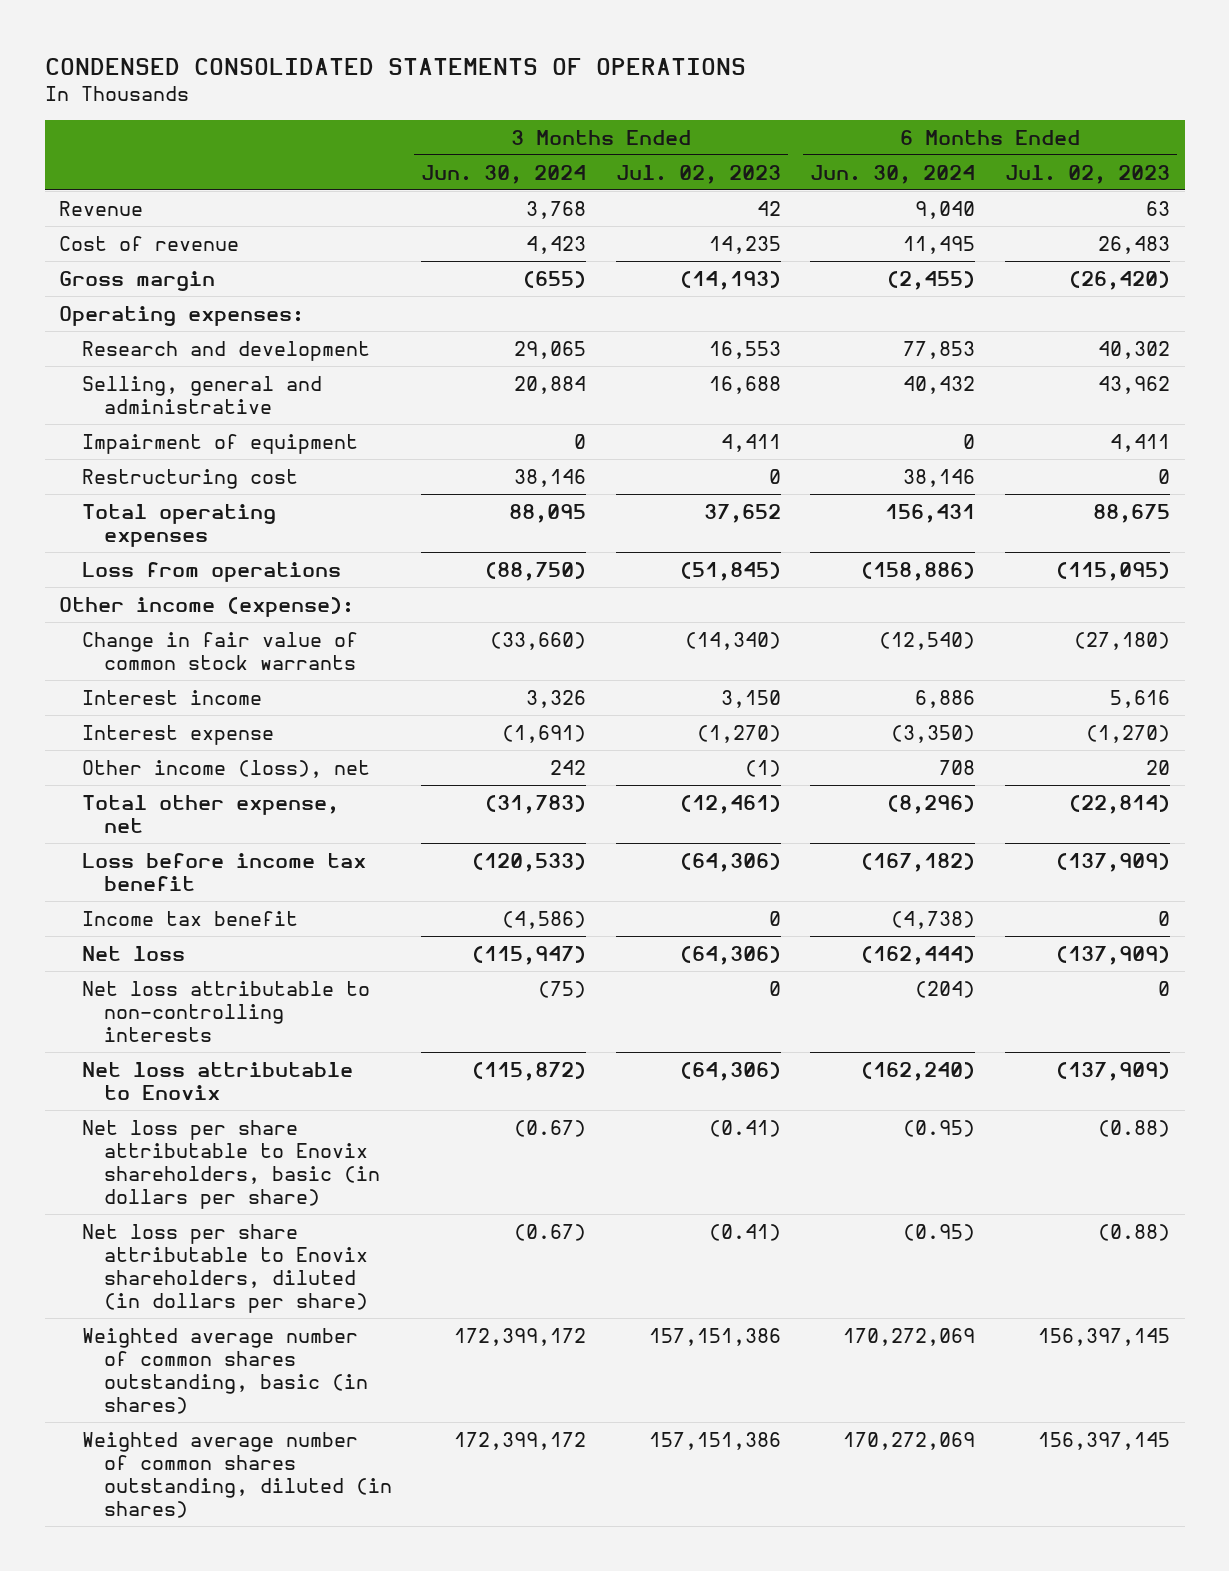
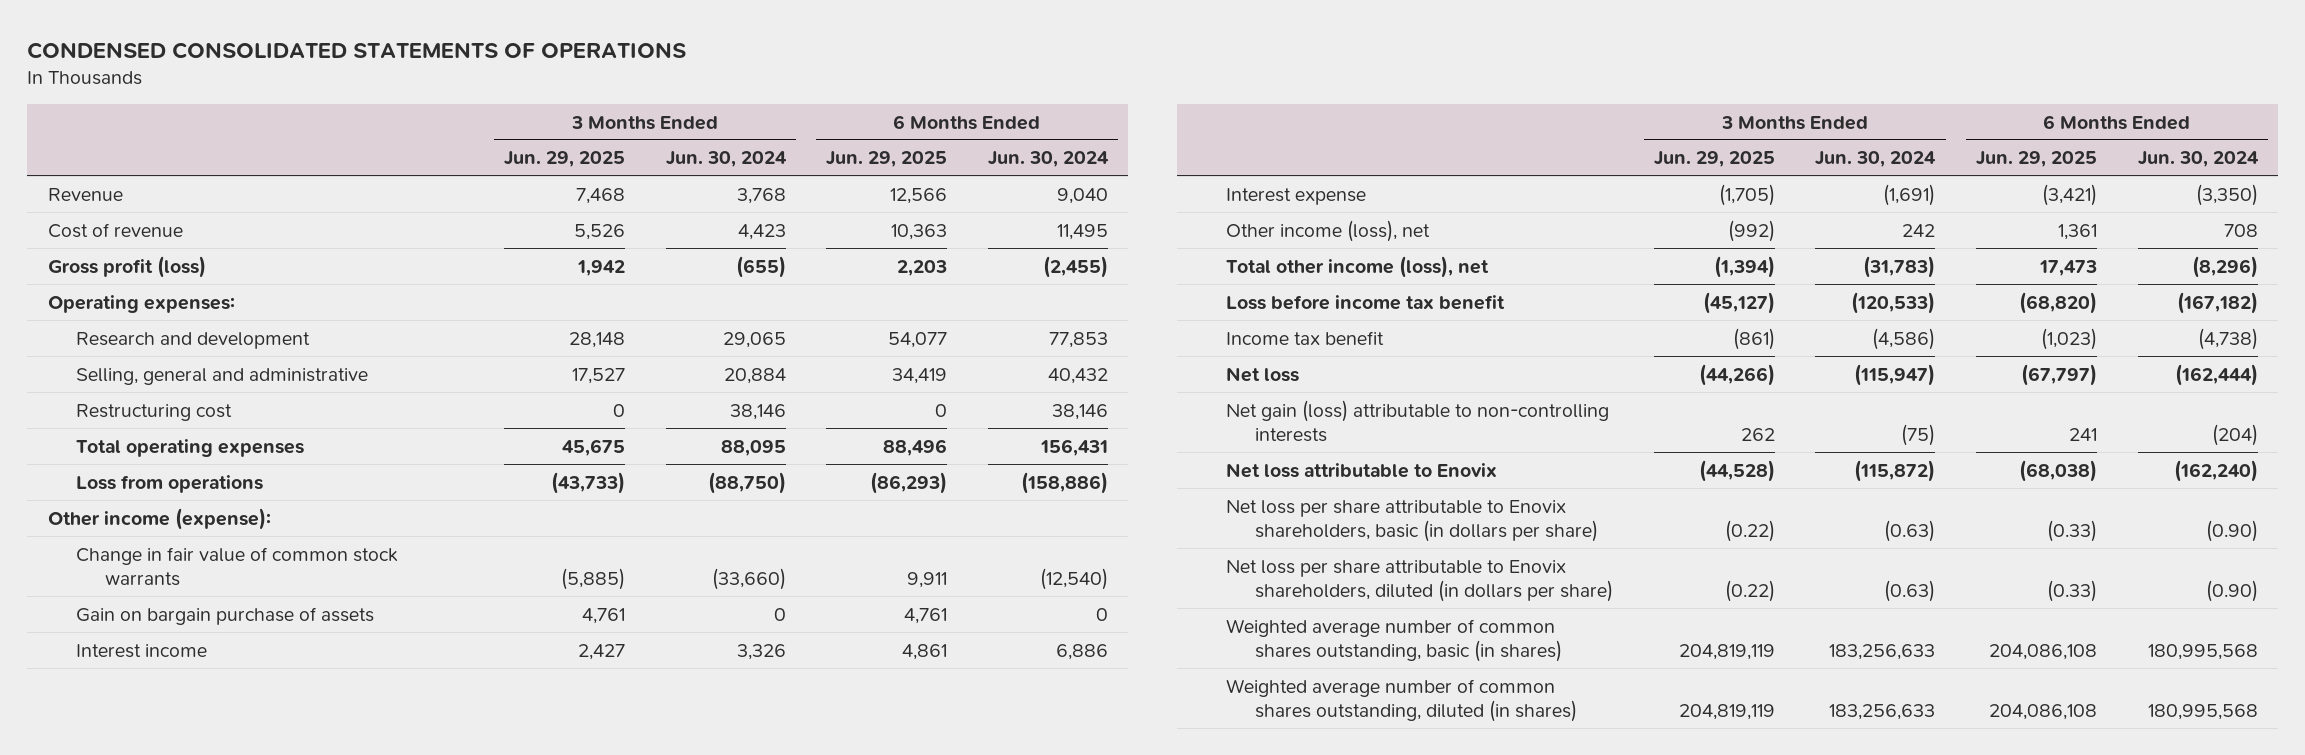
[615,164,781,184] Jul. 02, 2023 -> none
[1004,164,1170,184] Jul. 02, 2023 -> none
none -> [503,151,625,168] Jun. 29, 2025
none -> [826,151,948,168] Jun. 29, 2025
[59,270,216,291] Gross margin -> [47,255,206,278] Gross profit (loss)
[81,433,358,454] Impairment of equipment -> none
none -> [76,606,375,625] Gain on bargain purchase of assets
[81,794,339,833] Total other expense, net -> [1226,255,1490,278] Total other income (loss), net
[81,980,370,1042] Net loss attributable to non-controlling interests -> [1226,399,1610,442] Net gain (loss) attributable to non-controlling interests
[514,1119,587,1137] (0.67) -> [1884,519,1936,542] (0.63)
[903,1119,976,1137] (0.95) -> [2205,519,2258,542] (0.90)
[514,1223,587,1241] (0.67) -> [1884,579,1936,602] (0.63)
[903,1223,976,1241] (0.95) -> [2205,579,2258,602] (0.90)
[454,1327,587,1346] 172,399,172 -> [1829,643,1936,660] 183,256,633
[843,1327,976,1346] 170,272,069 -> [2147,643,2258,660] 180,995,568
[454,1431,587,1450] 172,399,172 -> [1829,703,1936,720] 183,256,633
[843,1431,976,1450] 170,272,069 -> [2147,703,2258,720] 180,995,568

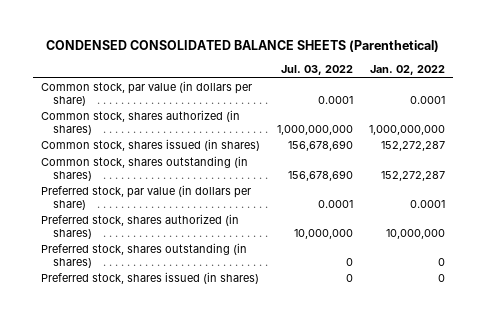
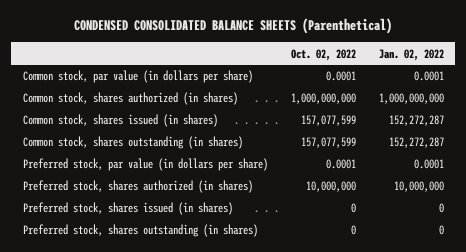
[280,65,353,76] Jul. 03, 2022 -> none
none -> [290,48,356,61] Oct. 02, 2022
[41,243,248,269] Preferred stock, shares outstanding (in shares) -> [22,224,258,238] Preferred stock, shares outstanding (in shares)

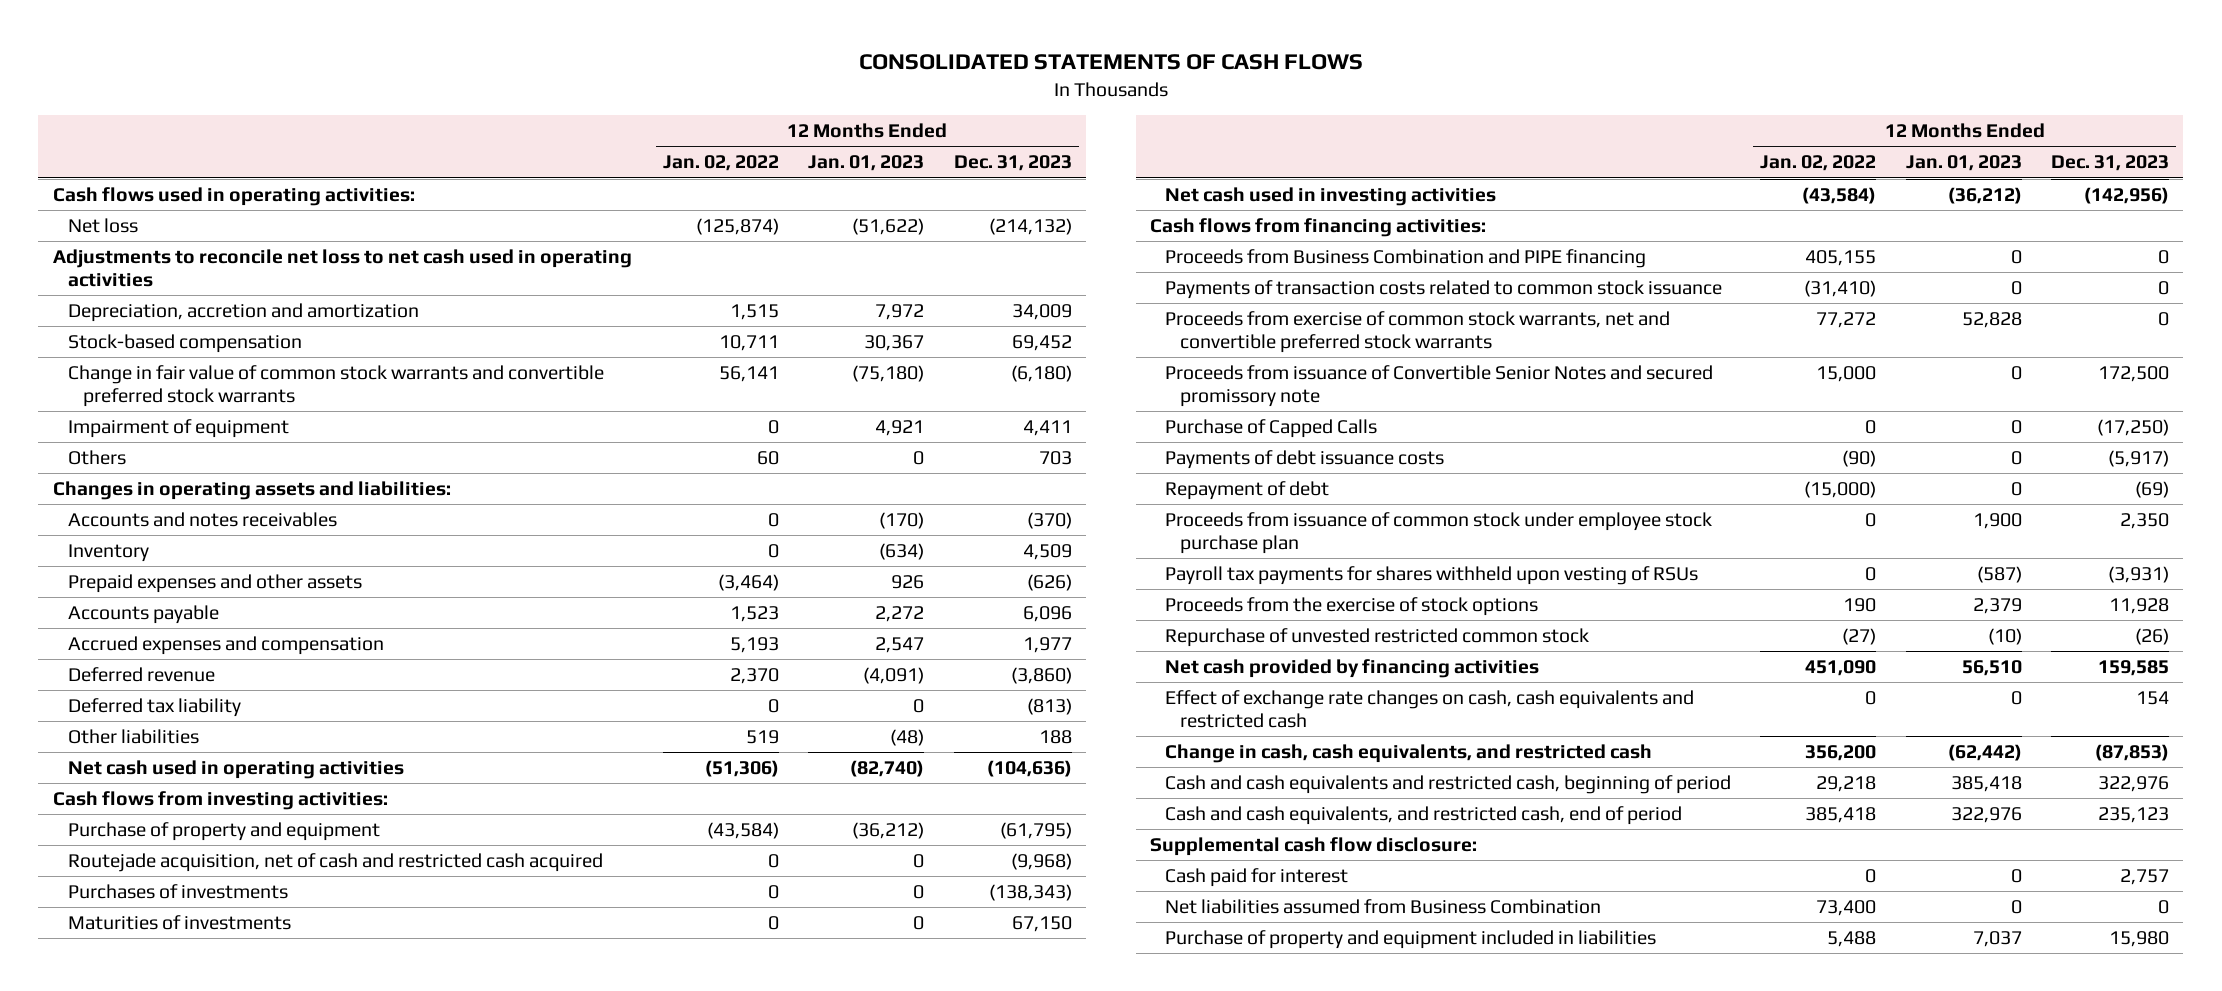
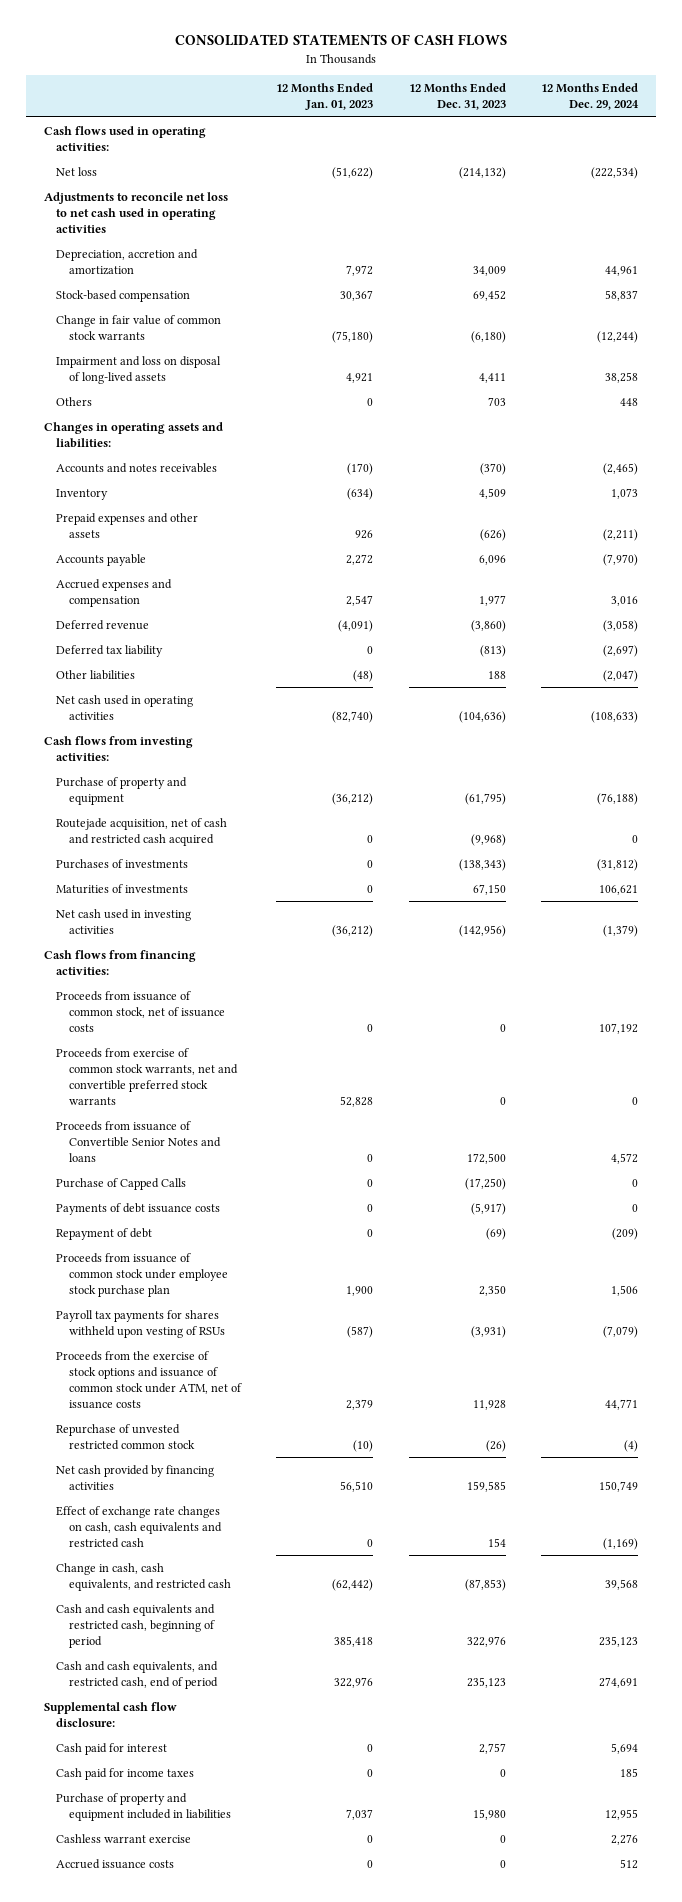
[663,155,780,172] Jan. 02, 2022 -> none
none -> [541,83,640,111] 12 Months Ended Dec. 29, 2024
[68,364,605,408] Change in fair value of common stock warrants and convertible preferred stock warrants -> [56,314,222,340] Change in fair value of common stock warrants
[68,418,290,438] Impairment of equipment -> [56,355,222,384] Impairment and loss on disposal of long-lived assets
[1165,248,1647,268] Proceeds from Business Combination and PIPE financing -> none
[1165,279,1723,299] Payments of transaction costs related to common stock issuance -> none
none -> [56,990,225,1032] Proceeds from issuance of common stock, net of issuance costs
[1165,364,1714,408] Proceeds from issuance of Convertible Senior Notes and secured promissory note -> [56,1120,221,1162] Proceeds from issuance of Convertible Senior Notes and loans
[1165,596,1539,616] Proceeds from the exercise of stock options -> [56,1350,242,1409] Proceeds from the exercise of stock options and issuance of common stock under ATM, net of issuance costs
[1165,898,1602,914] Net liabilities assumed from Business Combination -> none
none -> [56,1767,195,1780] Cash paid for income taxes
none -> [56,1833,192,1843] Cashless warrant exercise
none -> [56,1858,175,1869] Accrued issuance costs

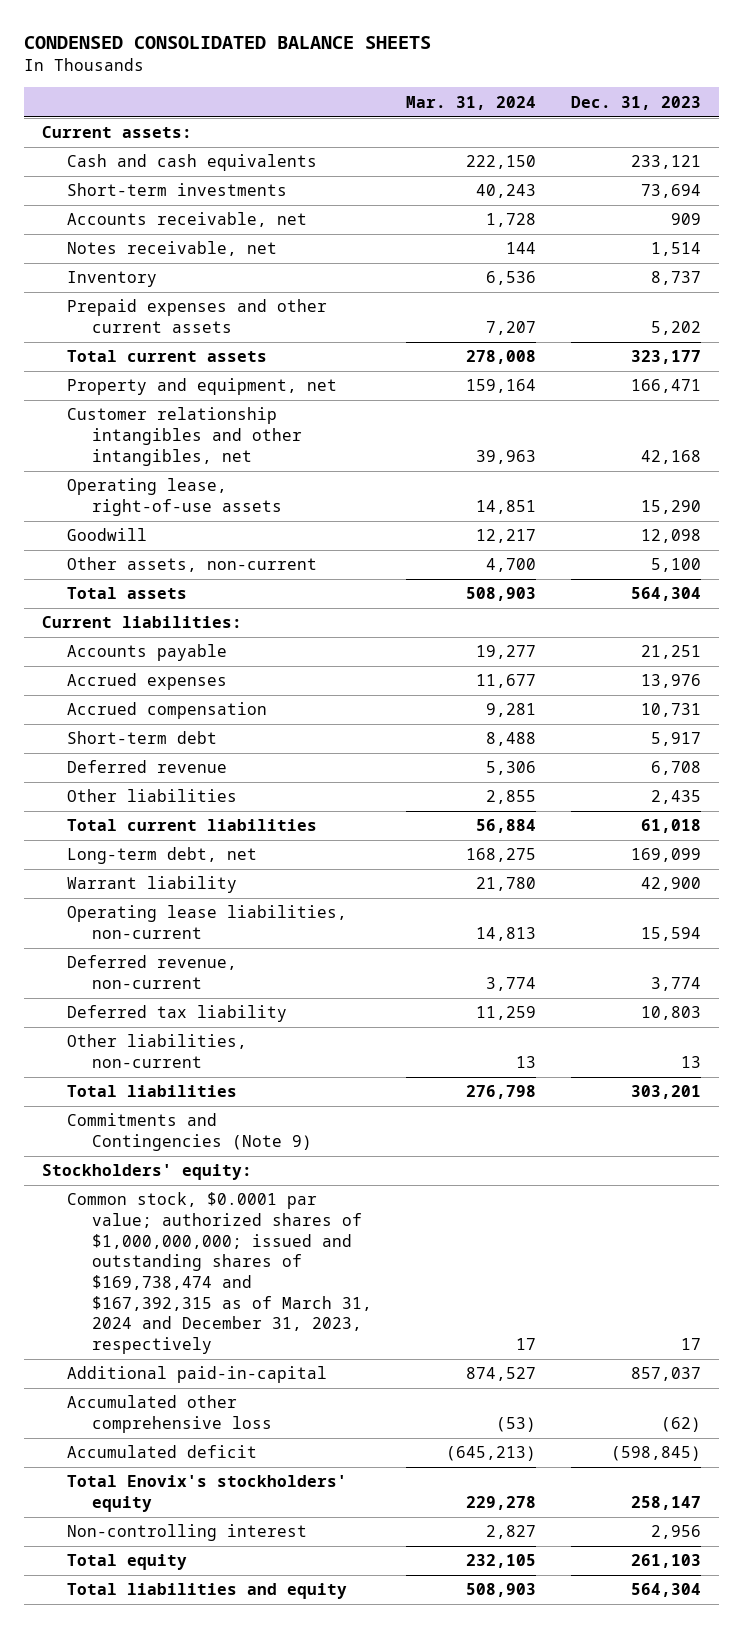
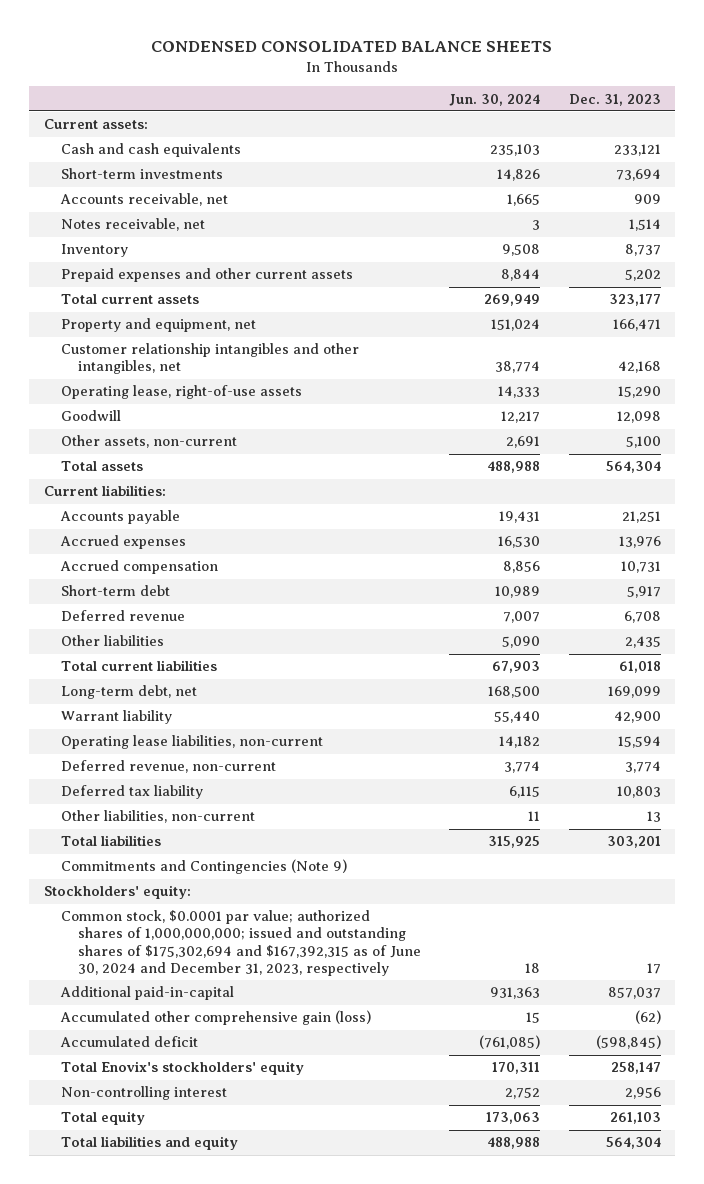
[406,95,537,110] Mar. 31, 2024 -> none
none -> [449,93,541,106] Jun. 30, 2024
[66,1192,372,1355] Common stock, $0.0001 par value; authorized shares of $1,000,000,000; issued and outstanding shares of $169,738,474 and $167,392,315 as of March 31, 2024 and December 31, 2023, respectively -> [60,910,421,976] Common stock, $0.0001 par value; authorized shares of 1,000,000,000; issued and outstanding shares of $175,302,694 and $167,392,315 as of June 30, 2024 and December 31, 2023, respectively
[66,1395,272,1434] Accumulated other comprehensive loss -> [59,1010,371,1026] Accumulated other comprehensive gain (loss)

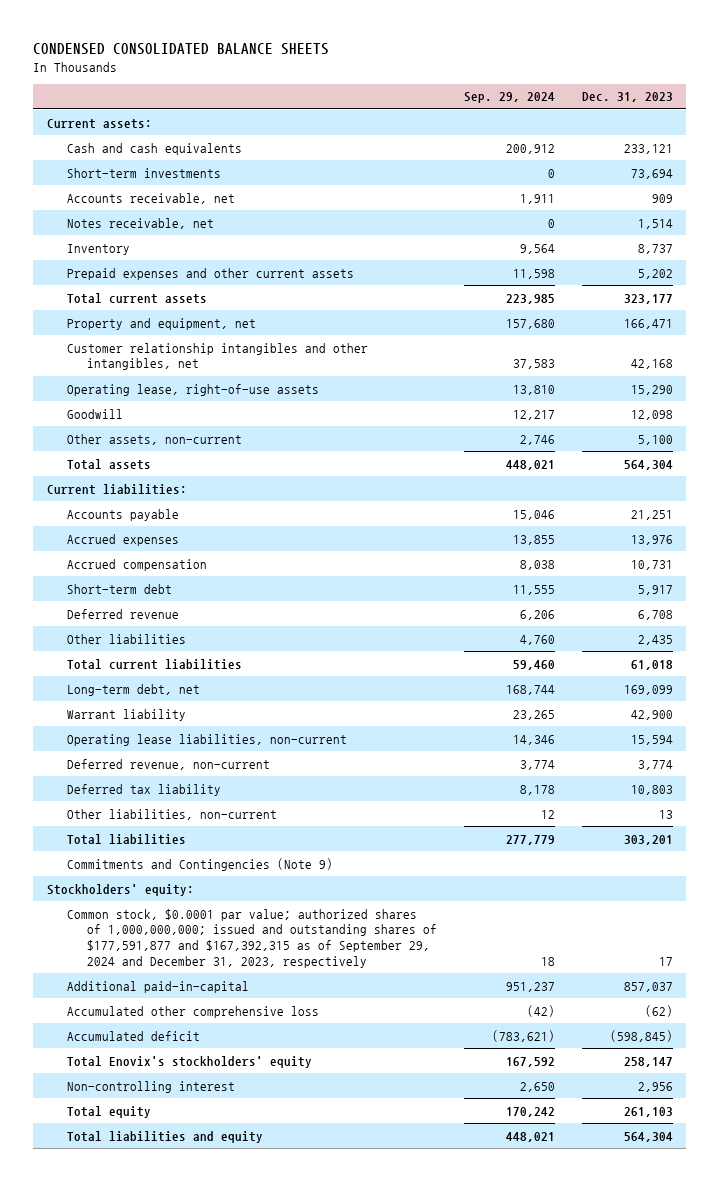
[449,93,541,106] Jun. 30, 2024 -> none
none -> [463,92,555,104] Sep. 29, 2024
[60,910,421,976] Common stock, $0.0001 par value; authorized shares of 1,000,000,000; issued and outstanding shares of $175,302,694 and $167,392,315 as of June 30, 2024 and December 31, 2023, respectively -> [66,908,437,968] Common stock, $0.0001 par value; authorized shares of 1,000,000,000; issued and outstanding shares of $177,591,877 and $167,392,315 as of September 29, 2024 and December 31, 2023, respectively
[59,1010,371,1026] Accumulated other comprehensive gain (loss) -> [66,1005,319,1018] Accumulated other comprehensive loss

